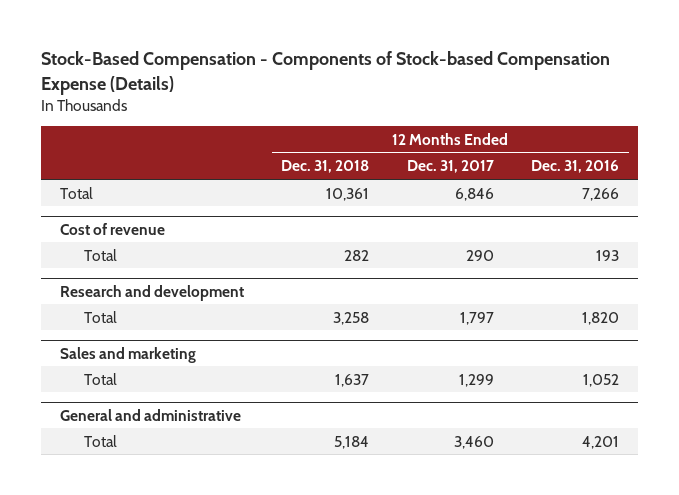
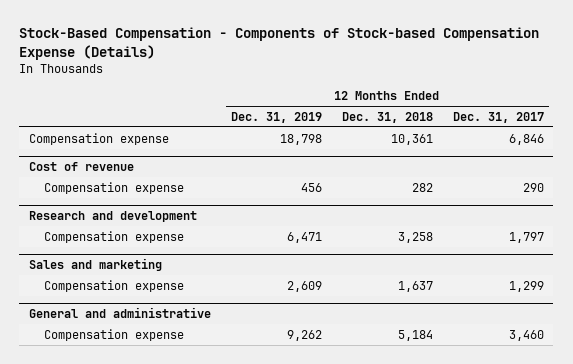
[531,160,620,174] Dec. 31, 2016 -> none
none -> [231,112,323,124] Dec. 31, 2019
[59,186,93,199] Total -> [29,132,170,145] Compensation expense
[83,248,117,261] Total -> [43,181,184,194] Compensation expense
[83,310,117,323] Total -> [43,230,184,243] Compensation expense
[83,372,117,385] Total -> [43,279,184,292] Compensation expense
[83,434,117,447] Total -> [43,328,184,341] Compensation expense

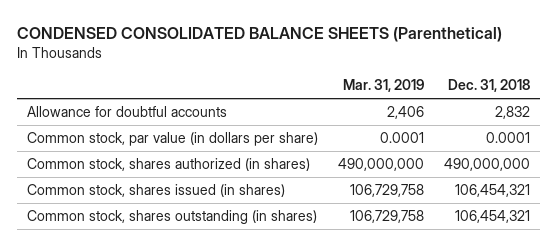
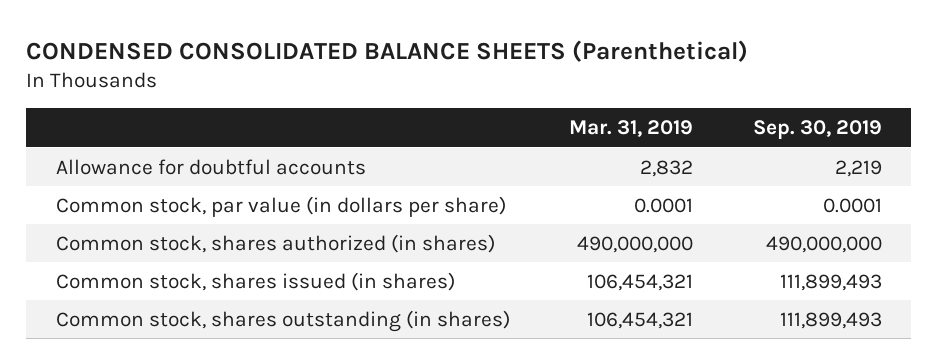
[447,79,530,93] Dec. 31, 2018 -> none
none -> [752,120,882,140] Sep. 30, 2019
[386,106,424,120] 2,406 -> [640,159,694,177] 2,832
[349,184,424,198] 106,729,758 -> [587,273,694,291] 106,454,321
[349,210,424,224] 106,729,758 -> [587,311,694,329] 106,454,321

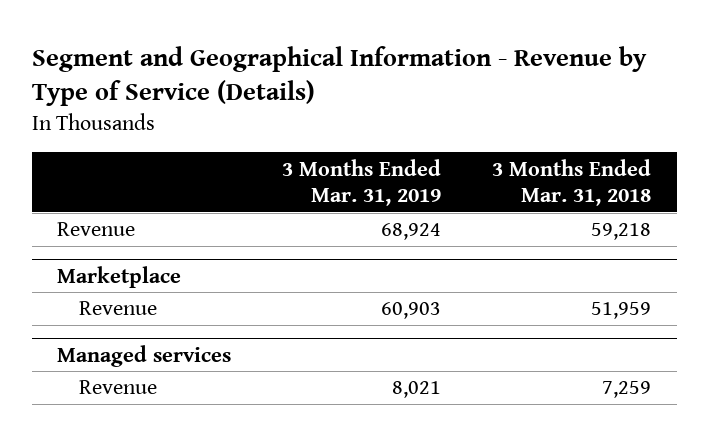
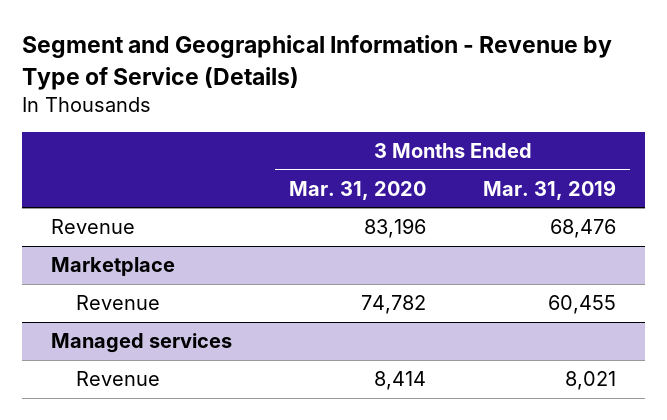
[492,158,652,207] 3 Months Ended Mar. 31, 2018 -> none
none -> [288,180,426,200] Mar. 31, 2020
[381,223,442,241] 68,924 -> [550,219,617,239] 68,476
[381,302,442,320] 60,903 -> [548,295,617,315] 60,455

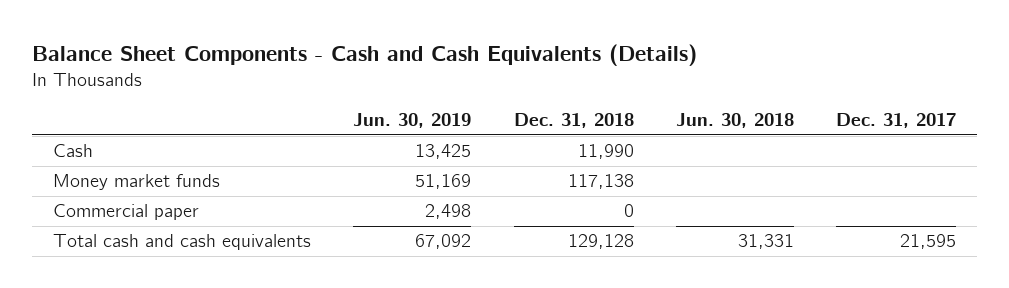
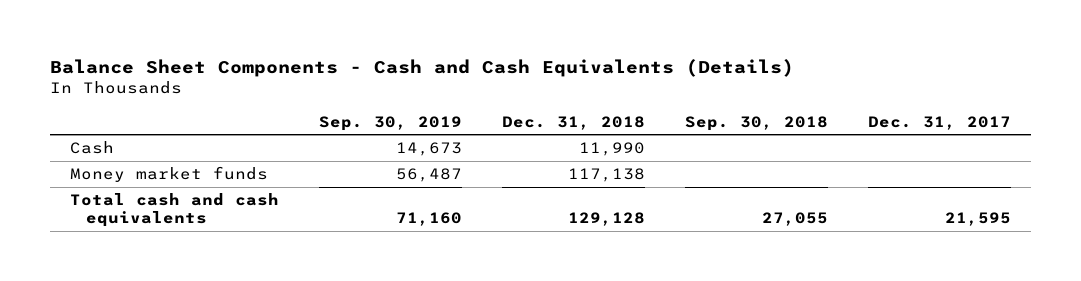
[353,113,472,129] Jun. 30, 2019 -> none
[675,113,794,129] Jun. 30, 2018 -> none
none -> [318,115,462,131] Sep. 30, 2019
none -> [684,115,828,131] Sep. 30, 2018
[53,204,200,221] Commercial paper -> none

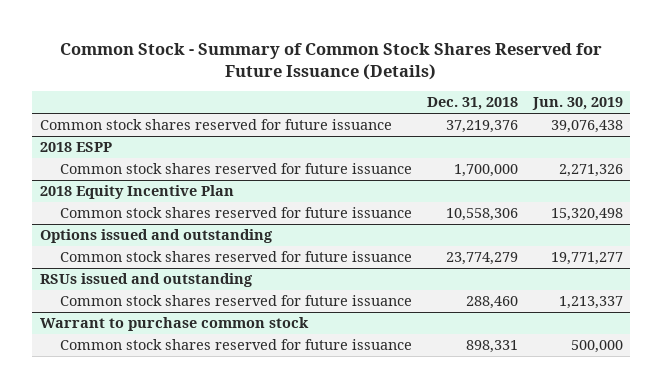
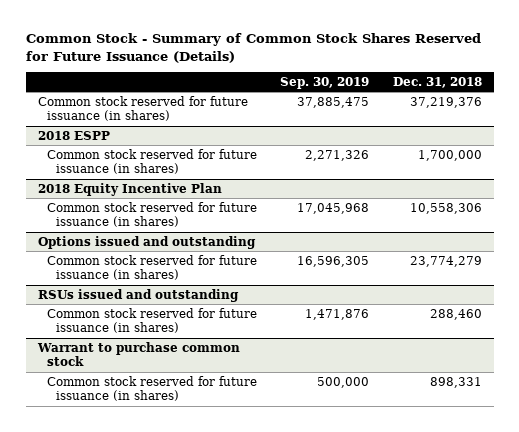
[531,97,623,111] Jun. 30, 2019 -> none
none -> [280,76,370,89] Sep. 30, 2019
[39,119,392,131] Common stock shares reserved for future issuance -> [37,95,248,122] Common stock reserved for future issuance (in shares)
[59,163,412,175] Common stock shares reserved for future issuance -> [46,148,257,175] Common stock reserved for future issuance (in shares)
[59,207,412,219] Common stock shares reserved for future issuance -> [46,201,257,228] Common stock reserved for future issuance (in shares)
[59,251,412,263] Common stock shares reserved for future issuance -> [46,254,257,281] Common stock reserved for future issuance (in shares)
[59,295,412,307] Common stock shares reserved for future issuance -> [46,307,257,334] Common stock reserved for future issuance (in shares)
[59,339,412,351] Common stock shares reserved for future issuance -> [46,375,257,402] Common stock reserved for future issuance (in shares)

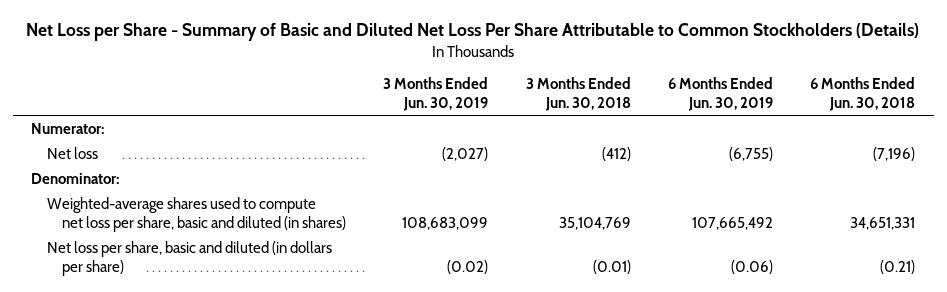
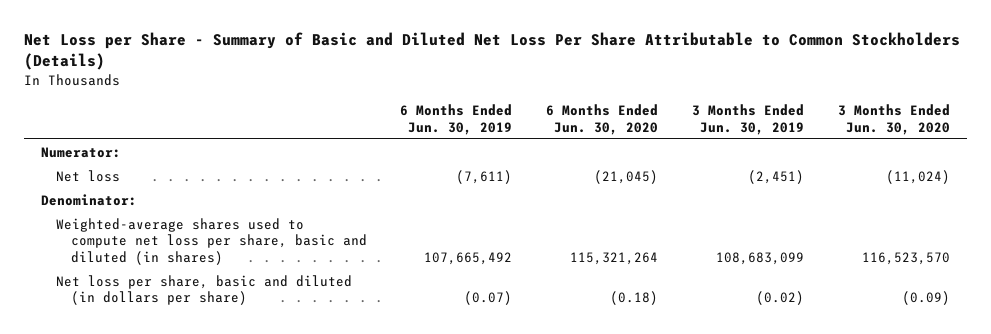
[525,77,631,112] 3 Months Ended Jun. 30, 2018 -> none
[810,77,916,112] 6 Months Ended Jun. 30, 2018 -> none
none -> [546,103,659,135] 6 Months Ended Jun. 30, 2020
none -> [837,103,950,135] 3 Months Ended Jun. 30, 2020
[442,146,489,161] (2,027) -> [748,169,805,184] (2,451)
[728,146,773,161] (6,755) -> [456,169,513,184] (7,611)
[730,259,773,274] (0.06) -> [464,291,513,306] (0.07)

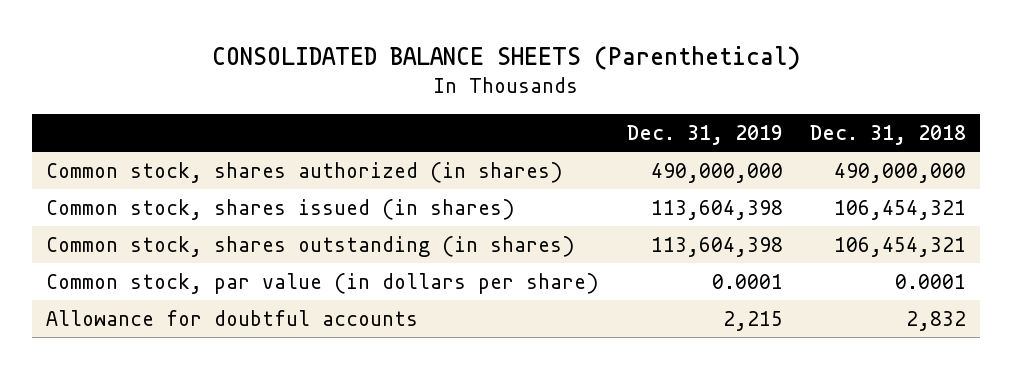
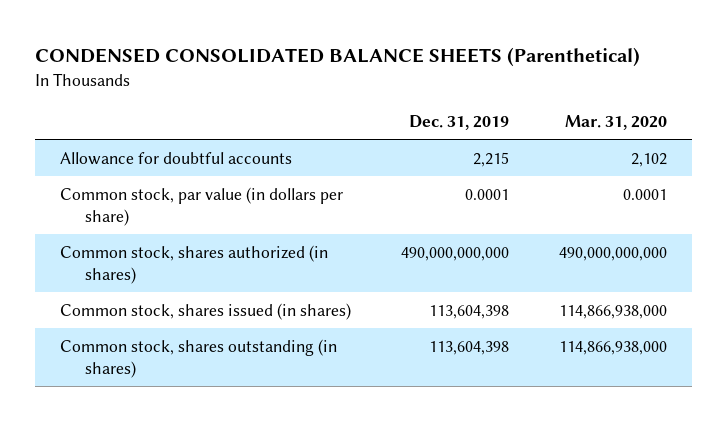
[212,45,801,70] CONSOLIDATED BALANCE SHEETS (Parenthetical) -> [35,47,641,68] CONDENSED CONSOLIDATED BALANCE SHEETS (Parenthetical)
[810,124,967,145] Dec. 31, 2018 -> none
none -> [565,115,668,131] Mar. 31, 2020
[46,309,419,326] Allowance for doubtful accounts -> [60,151,293,165] Allowance for doubtful accounts
[46,272,600,294] Common stock, par value (in dollars per share) -> [60,186,344,226] Common stock, par value (in dollars per share)
[650,162,783,183] 490,000,000 -> [401,246,510,261] 490,000,000,000

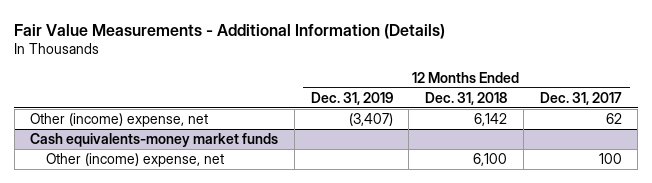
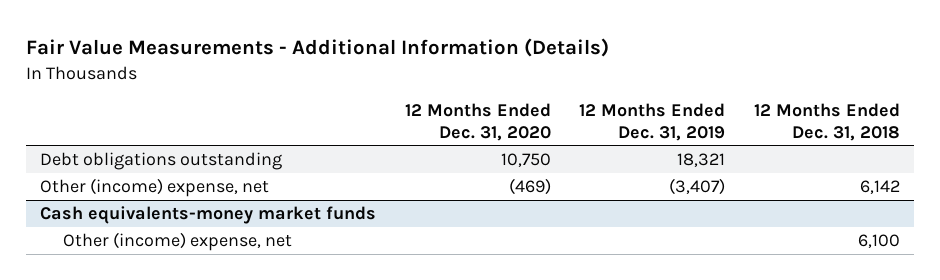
[539,91,622,105] Dec. 31, 2017 -> none
none -> [404,102,551,141] 12 Months Ended Dec. 31, 2020
none -> [40,152,283,171] Debt obligations outstanding

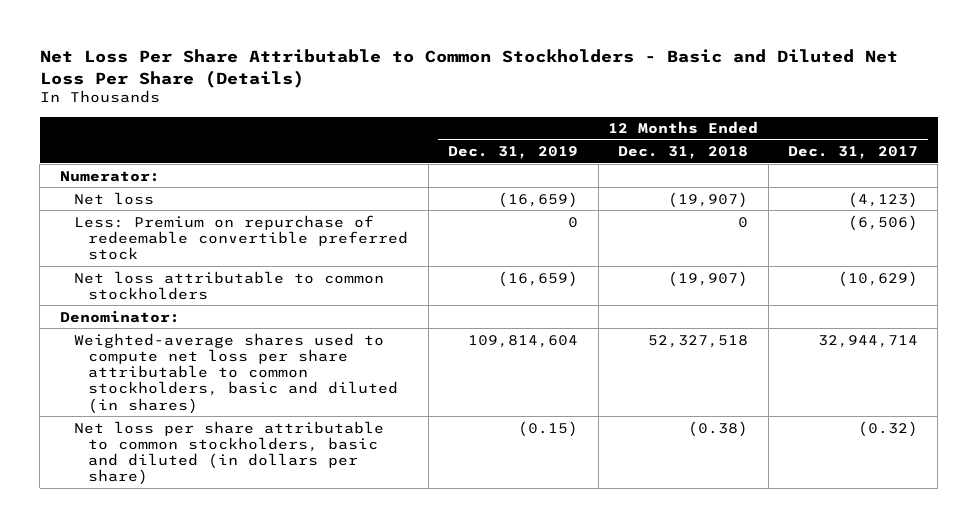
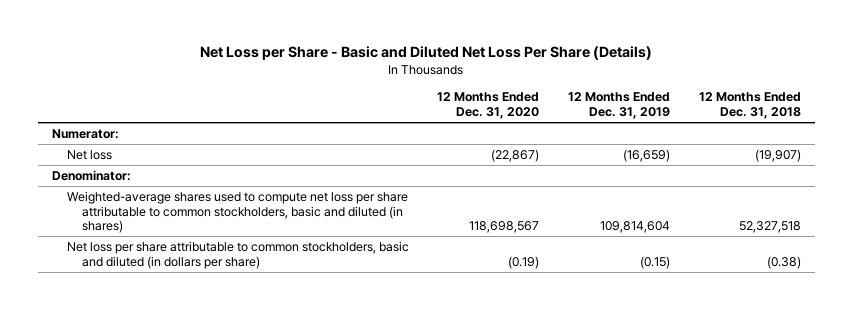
[39,48,898,88] Net Loss Per Share Attributable to Common Stockholders - Basic and Diluted Net Loss Per Share (Details) -> [200,46,653,61] Net Loss per Share - Basic and Diluted Net Loss Per Share (Details)
[788,146,919,160] Dec. 31, 2017 -> none
none -> [437,92,540,119] 12 Months Ended Dec. 31, 2020
[74,214,409,261] Less: Premium on repurchase of redeemable convertible preferred stock -> none
[74,270,385,300] Net loss attributable to common stockholders -> none

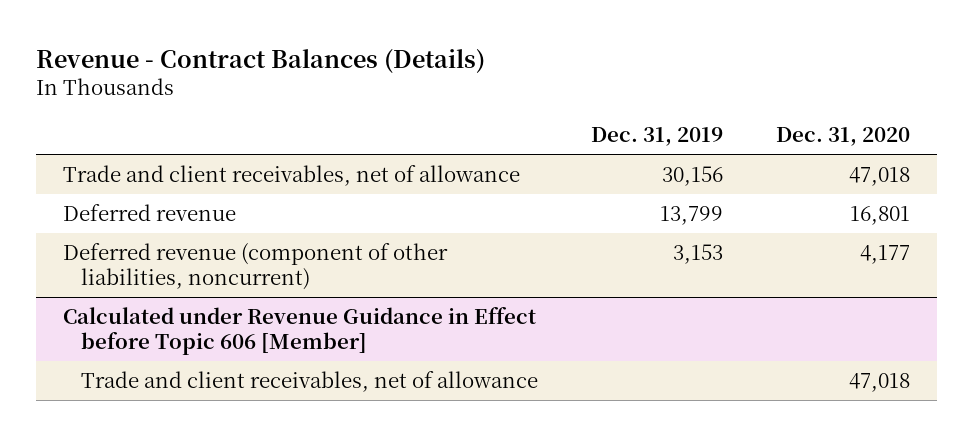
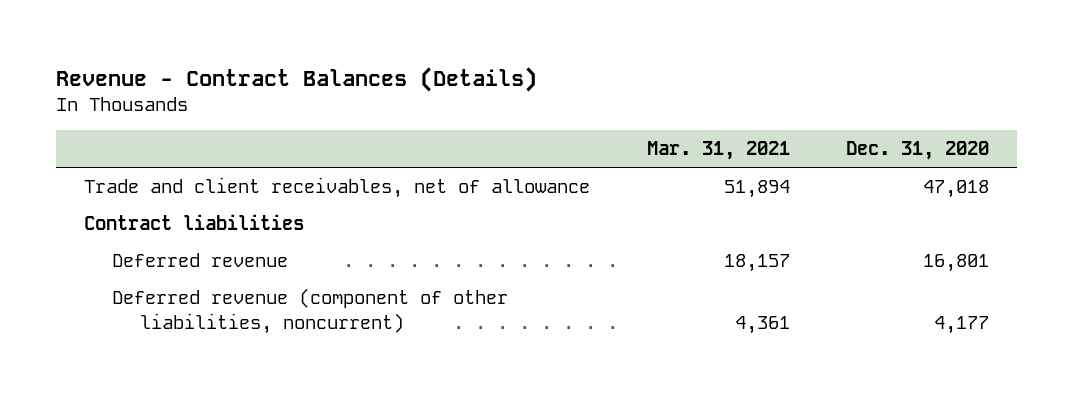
[591,127,724,147] Dec. 31, 2019 -> none
none -> [646,141,790,161] Mar. 31, 2021
none -> [84,214,305,231] Contract liabilities
[62,306,536,356] Calculated under Revenue Guidance in Effect before Topic 606 [Member] -> none
[81,370,539,392] Trade and client receivables, net of allowance -> none

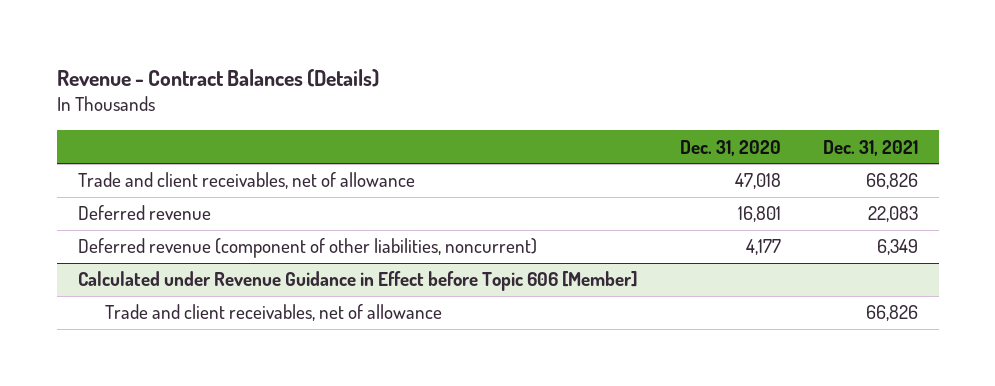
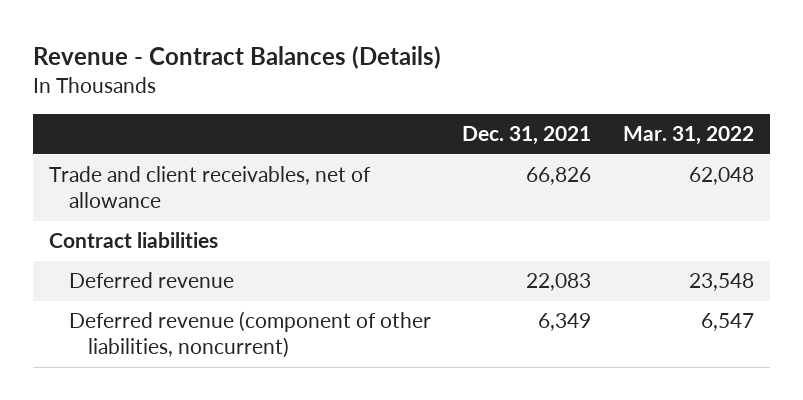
[679,139,781,156] Dec. 31, 2020 -> none
none -> [623,126,755,146] Mar. 31, 2022
none -> [49,232,219,249] Contract liabilities
[77,271,638,292] Calculated under Revenue Guidance in Effect before Topic 606 [Member] -> none
[104,304,442,322] Trade and client receivables, net of allowance -> none

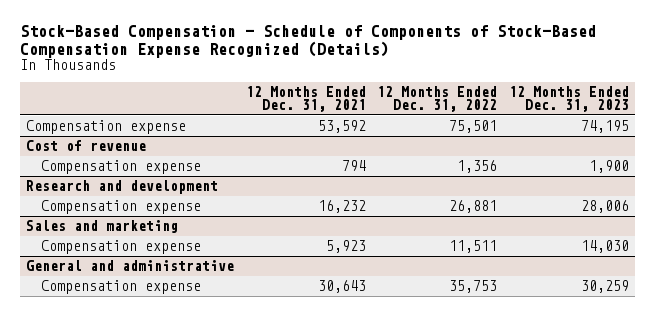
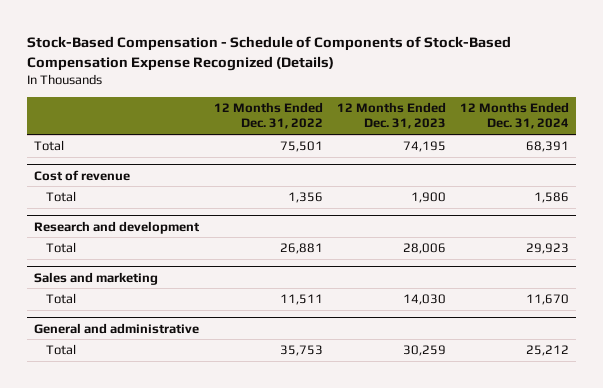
[245,85,366,112] 12 Months Ended Dec. 31, 2021 -> none
none -> [459,102,569,130] 12 Months Ended Dec. 31, 2024
[25,120,186,135] Compensation expense -> [34,140,65,152] Total
[40,160,201,175] Compensation expense -> [46,191,77,203] Total
[40,200,201,215] Compensation expense -> [46,242,77,254] Total
[40,240,201,255] Compensation expense -> [46,293,77,305] Total
[40,280,201,295] Compensation expense -> [46,344,77,356] Total

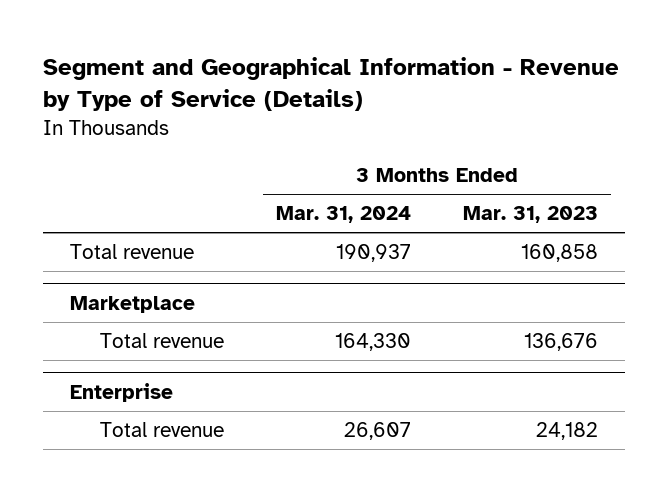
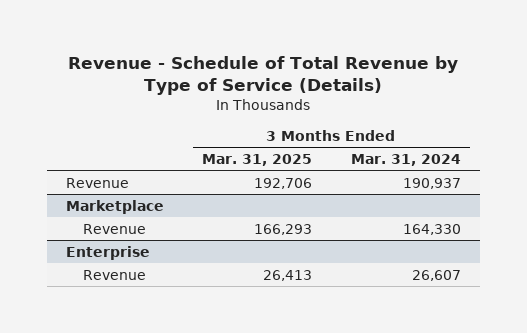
[43,57,620,112] Segment and Geographical Information - Revenue by Type of Service (Details) -> [68,56,459,96] Revenue - Schedule of Total Revenue by Type of Service (Details)
[463,206,599,224] Mar. 31, 2023 -> none
none -> [202,153,313,166] Mar. 31, 2025
[69,244,194,260] Total revenue -> [66,177,130,188] Revenue
[99,333,224,349] Total revenue -> [83,223,147,234] Revenue
[99,422,224,438] Total revenue -> [83,269,147,280] Revenue

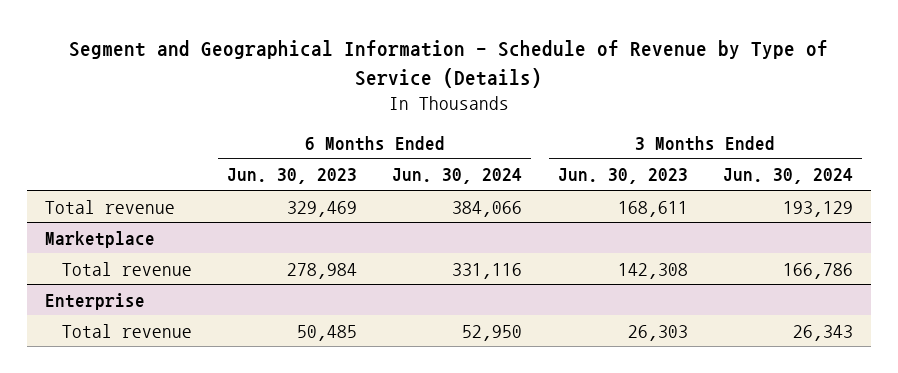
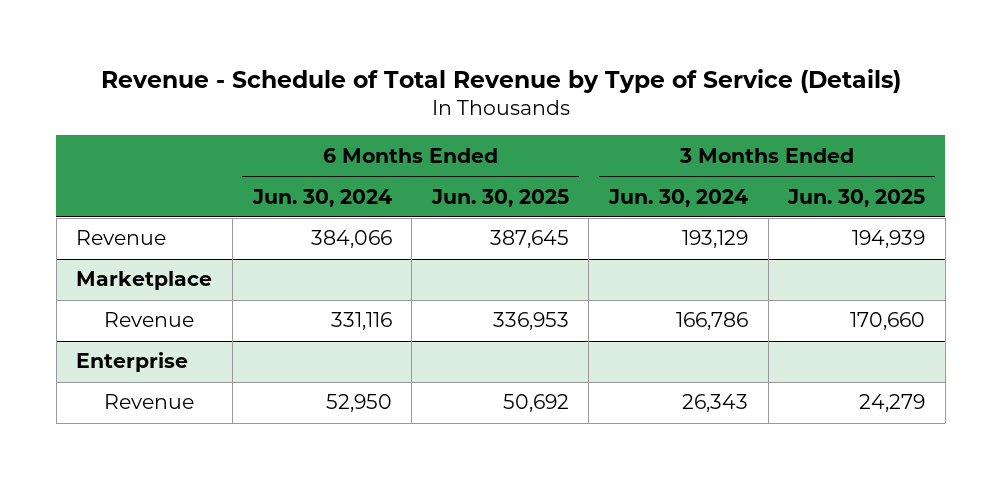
[68,40,828,89] Segment and Geographical Information - Schedule of Revenue by Type of Service (Details) -> [100,68,901,93] Revenue - Schedule of Total Revenue by Type of Service (Details)
[227,168,358,185] Jun. 30, 2023 -> none
[557,168,688,185] Jun. 30, 2023 -> none
none -> [430,188,569,207] Jun. 30, 2025
none -> [787,188,926,207] Jun. 30, 2025
[44,199,175,214] Total revenue -> [76,230,167,246] Revenue
[61,261,192,276] Total revenue -> [103,312,194,328] Revenue
[61,323,192,338] Total revenue -> [103,394,194,410] Revenue

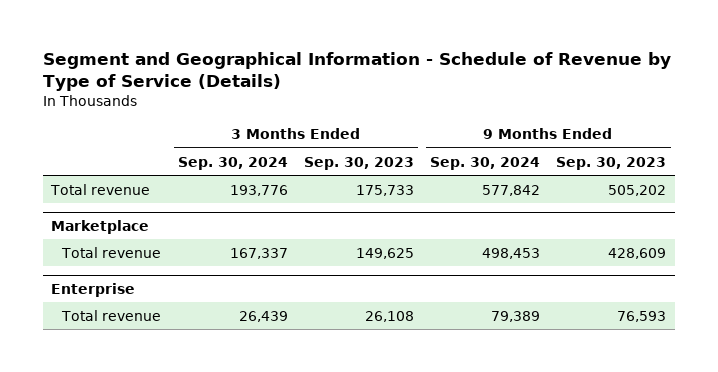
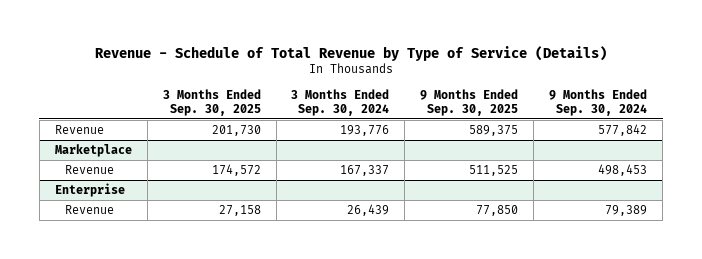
[43,52,672,92] Segment and Geographical Information - Schedule of Revenue by Type of Service (Details) -> [94,45,607,61] Revenue - Schedule of Total Revenue by Type of Service (Details)
[303,156,414,170] Sep. 30, 2023 -> none
[556,156,667,170] Sep. 30, 2023 -> none
none -> [162,89,261,116] 3 Months Ended Sep. 30, 2025
none -> [420,89,519,116] 9 Months Ended Sep. 30, 2025
[50,183,151,195] Total revenue -> [54,125,104,135] Revenue
[61,246,162,258] Total revenue -> [64,165,114,175] Revenue
[61,309,162,321] Total revenue -> [64,205,114,215] Revenue

